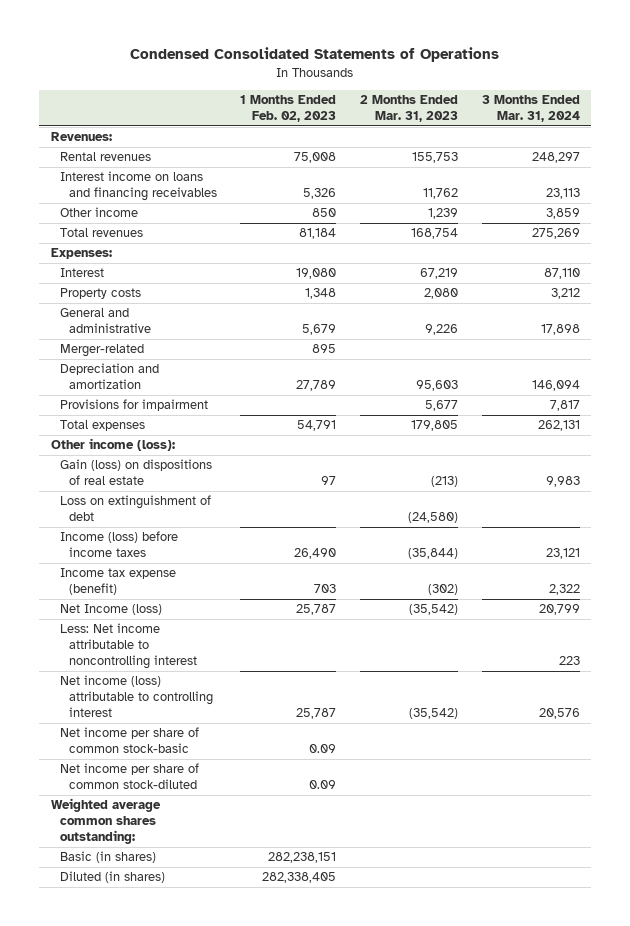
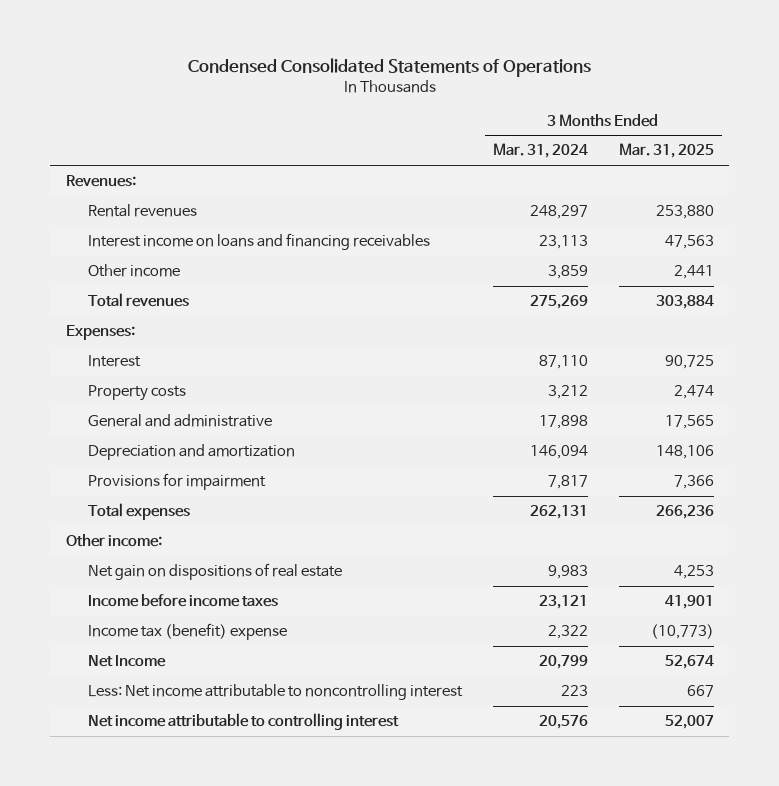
[240,95,337,123] 1 Months Ended Feb. 02, 2023 -> none
[360,95,459,123] 2 Months Ended Mar. 31, 2023 -> none
none -> [618,143,714,159] Mar. 31, 2025
[59,344,144,358] Merger-related -> none
[59,495,211,522] Loss on extinguishment of debt -> none
[50,438,175,452] Other income (loss): -> [65,533,162,547] Other income:
[59,459,212,486] Gain (loss) on dispositions of real estate -> [87,562,342,580] Net gain on dispositions of real estate
[59,531,178,558] Income (loss) before income taxes -> [87,593,278,607] Income before income taxes
[59,568,176,596] Income tax expense (benefit) -> [87,622,287,640] Income tax (benefit) expense
[59,604,162,616] Net Income (loss) -> [87,654,166,667] Net Income
[59,727,199,754] Net income per share of common stock-basic -> none
[59,763,199,790] Net income per share of common stock-diluted -> none
[50,798,161,845] Weighted average common shares outstanding: -> none
[59,851,156,864] Basic (in shares) -> none
[59,871,165,884] Diluted (in shares) -> none
[59,675,213,718] Net income (loss) attributable to controlling interest -> [87,712,399,730] Net income attributable to controlling interest

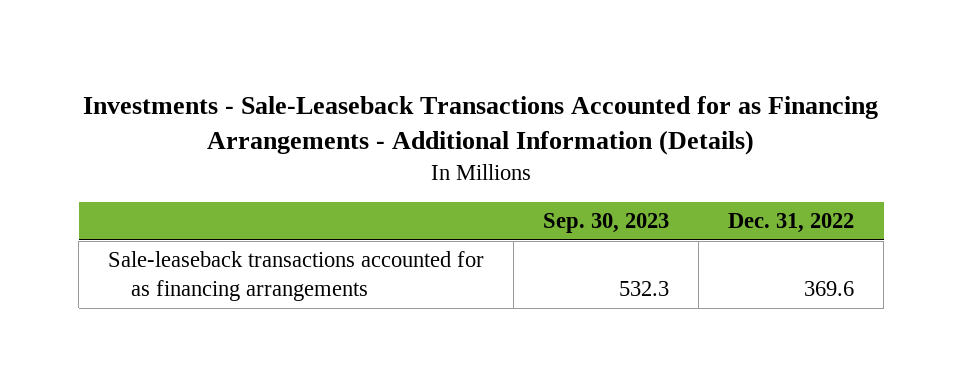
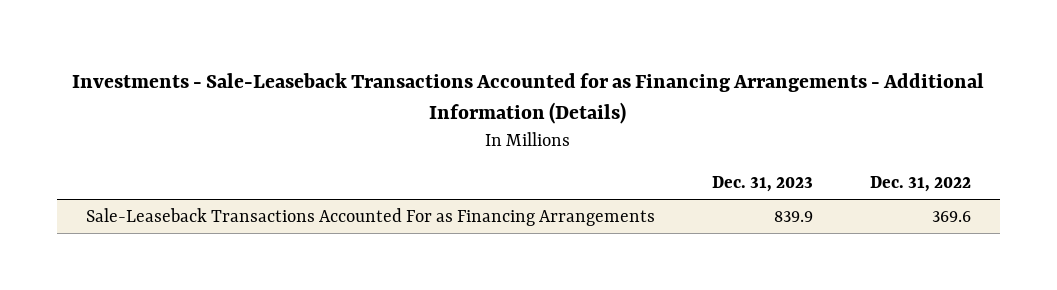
[543,213,670,234] Sep. 30, 2023 -> none
none -> [711,176,813,193] Dec. 31, 2023
[108,251,485,302] Sale-leaseback transactions accounted for as financing arrangements -> [85,208,655,227] Sale-Leaseback Transactions Accounted For as Financing Arrangements

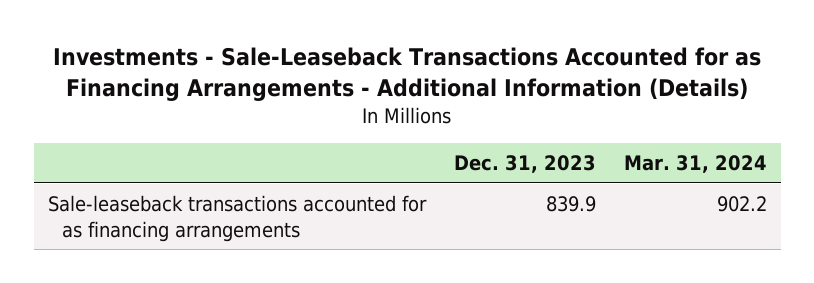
[870,176,972,193] Dec. 31, 2022 -> none
none -> [623,155,767,174] Mar. 31, 2024
[85,208,655,227] Sale-Leaseback Transactions Accounted For as Financing Arrangements -> [47,194,427,243] Sale-leaseback transactions accounted for as financing arrangements

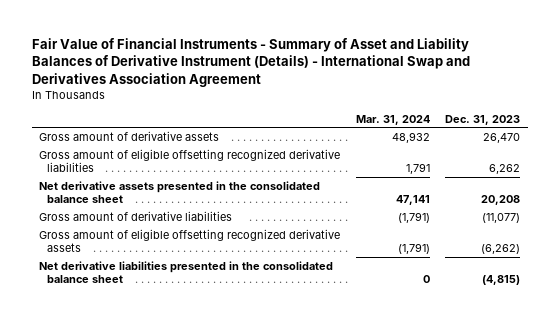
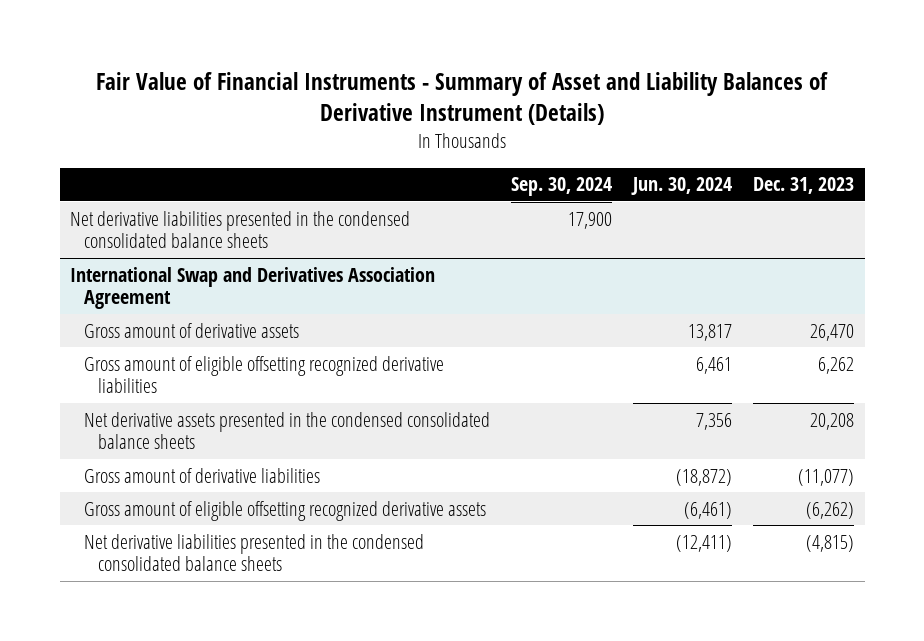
[31,37,470,87] Fair Value of Financial Instruments - Summary of Asset and Liability Balances of Derivative Instrument (Details) - International Swap and Derivatives Association Agreement -> [96,72,829,126] Fair Value of Financial Instruments - Summary of Asset and Liability Balances of Derivative Instrument (Details)
[355,114,430,125] Mar. 31, 2024 -> none
none -> [511,177,613,197] Sep. 30, 2024
none -> [631,177,733,196] Jun. 30, 2024
none -> [70,210,411,249] Net derivative liabilities presented in the condensed consolidated balance sheets
none -> [70,266,436,310] International Swap and Derivatives Association Agreement
[39,180,321,204] Net derivative assets presented in the consolidated balance sheet -> [84,411,491,450] Net derivative assets presented in the condensed consolidated balance sheets
[39,260,334,284] Net derivative liabilities presented in the consolidated balance sheet -> [84,533,425,572] Net derivative liabilities presented in the condensed consolidated balance sheets

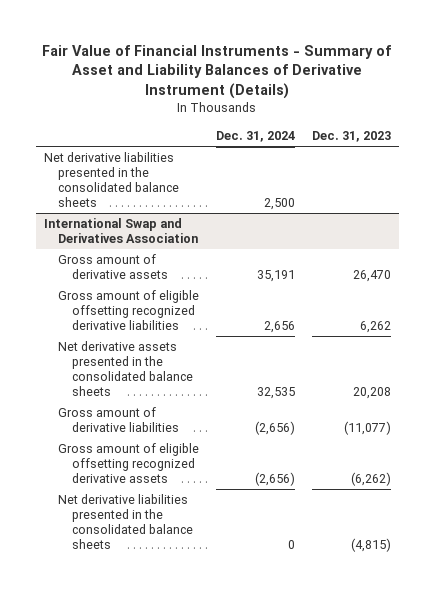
[511,177,613,197] Sep. 30, 2024 -> none
[631,177,733,196] Jun. 30, 2024 -> none
none -> [215,131,295,143] Dec. 31, 2024
[70,210,411,249] Net derivative liabilities presented in the condensed consolidated balance sheets -> [44,151,180,207] Net derivative liabilities presented in the consolidated balance sheets
[70,266,436,310] International Swap and Derivatives Association Agreement -> [44,217,199,243] International Swap and Derivatives Association
[84,411,491,450] Net derivative assets presented in the condensed consolidated balance sheets -> [58,340,194,396] Net derivative assets presented in the consolidated balance sheets
[84,533,425,572] Net derivative liabilities presented in the condensed consolidated balance sheets -> [58,493,194,549] Net derivative liabilities presented in the consolidated balance sheets

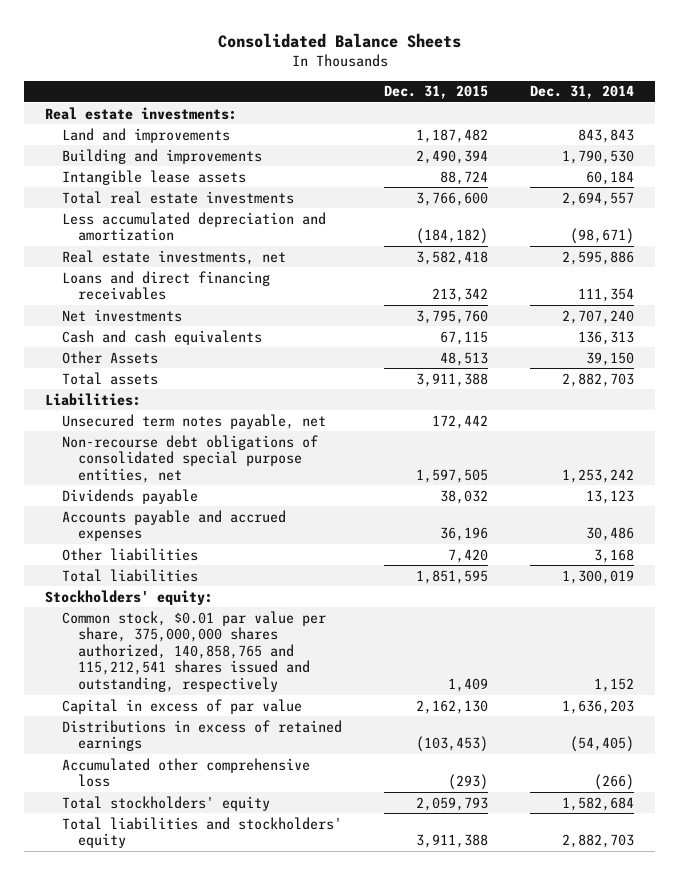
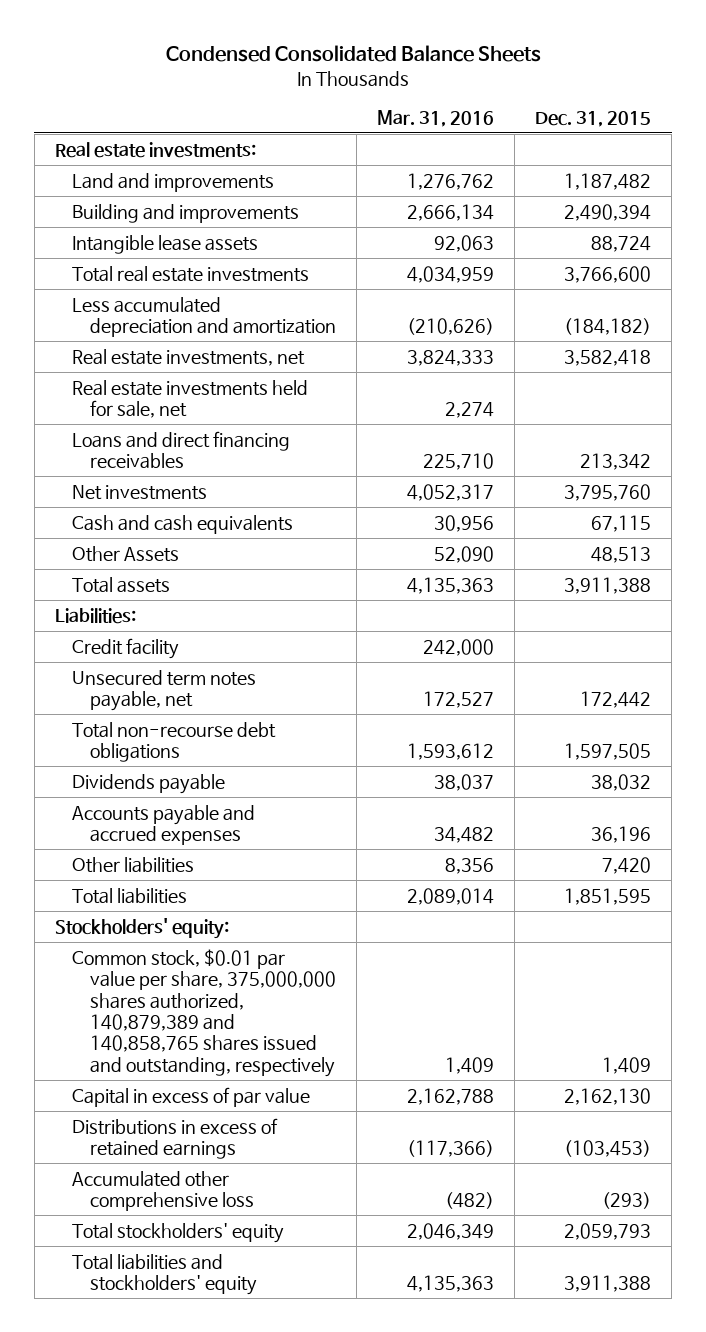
[217,32,461,48] Consolidated Balance Sheets -> [166,45,542,63] Condensed Consolidated Balance Sheets
[529,85,634,100] Dec. 31, 2014 -> none
none -> [376,109,494,127] Mar. 31, 2016
none -> [72,379,309,419] Real estate investments held for sale, net
none -> [72,637,180,659] Credit facility
[61,434,318,483] Non-recourse debt obligations of consolidated special purpose entities, net -> [72,721,277,763] Total non-recourse debt obligations
[61,610,326,693] Common stock, $0.01 par value per share, 375,000,000 shares authorized, 140,858,765 and 115,212,541 shares issued and outstanding, respectively -> [72,948,336,1077] Common stock, $0.01 par value per share, 375,000,000 shares authorized, 140,879,389 and 140,858,765 shares issued and outstanding, respectively

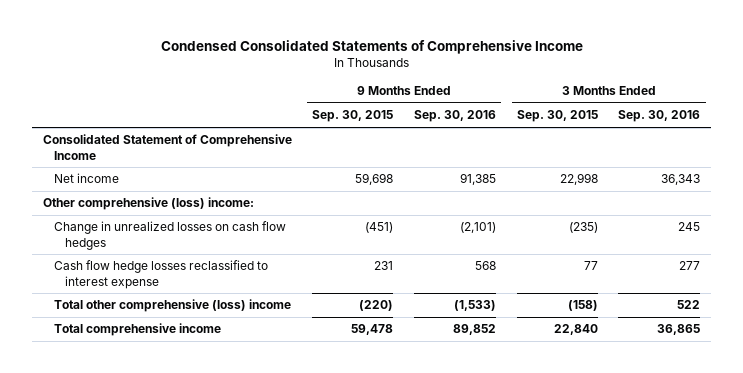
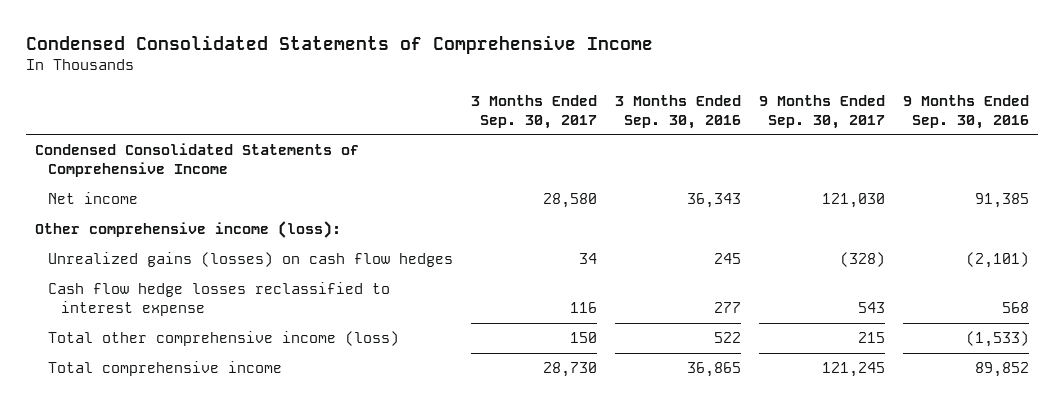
[312,110,394,123] Sep. 30, 2015 -> none
[516,110,598,123] Sep. 30, 2015 -> none
none -> [471,94,598,129] 3 Months Ended Sep. 30, 2017
none -> [758,94,885,129] 9 Months Ended Sep. 30, 2017
[42,134,292,160] Consolidated Statement of Comprehensive Income -> [35,143,360,178] Condensed Consolidated Statements of Comprehensive Income
[42,197,254,211] Other comprehensive (loss) income: -> [35,221,342,239] Other comprehensive income (loss):
[53,221,286,250] Change in unrealized losses on cash flow hedges -> [48,252,454,268] Unrealized gains (losses) on cash flow hedges
[53,299,291,313] Total other comprehensive (loss) income -> [48,331,400,347] Total other comprehensive income (loss)

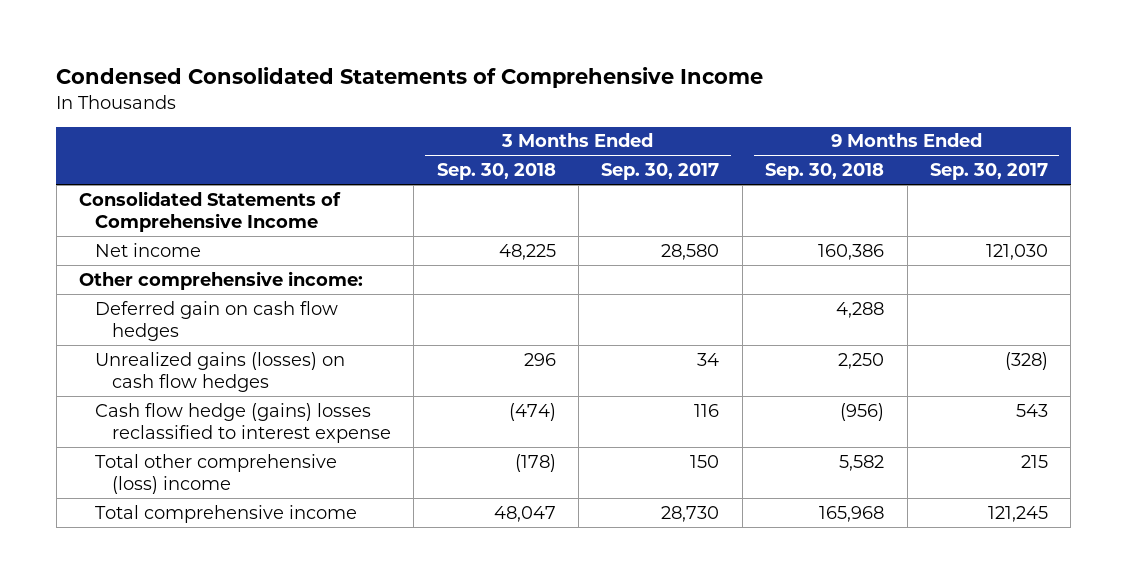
[615,94,742,129] 3 Months Ended Sep. 30, 2016 -> none
[902,94,1029,129] 9 Months Ended Sep. 30, 2016 -> none
none -> [436,163,556,181] Sep. 30, 2018
none -> [765,163,885,181] Sep. 30, 2018
[35,143,360,178] Condensed Consolidated Statements of Comprehensive Income -> [79,190,342,232] Consolidated Statements of Comprehensive Income
[35,221,342,239] Other comprehensive income (loss): -> [79,270,364,290] Other comprehensive income:
none -> [95,300,339,341] Deferred gain on cash flow hedges
[48,282,391,317] Cash flow hedge losses reclassified to interest expense -> [95,402,391,443] Cash flow hedge (gains) losses reclassified to interest expense
[48,331,400,347] Total other comprehensive income (loss) -> [95,453,338,494] Total other comprehensive (loss) income

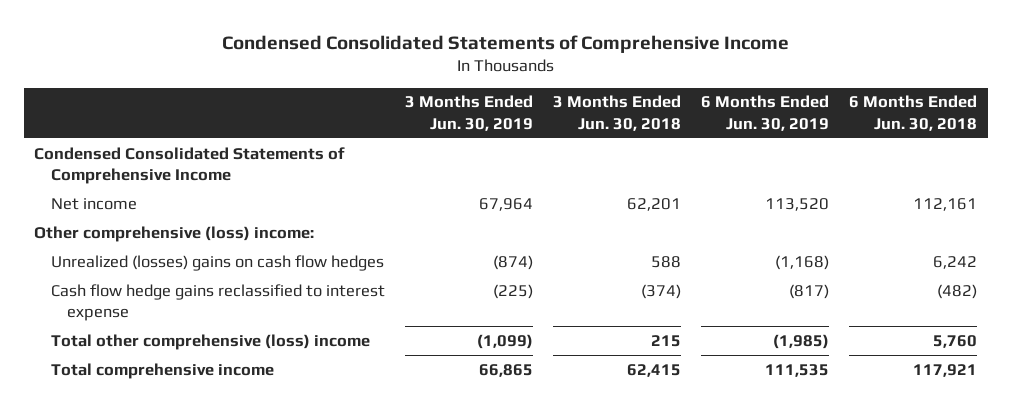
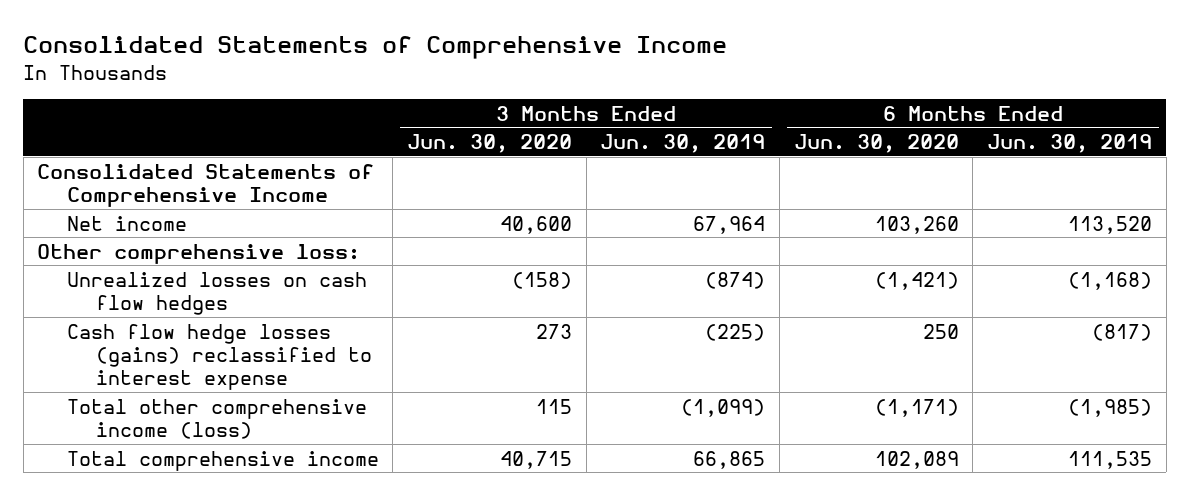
[221,35,789,54] Condensed Consolidated Statements of Comprehensive Income -> [23,36,728,60] Consolidated Statements of Comprehensive Income
[553,95,682,131] 3 Months Ended Jun. 30, 2018 -> none
[849,95,978,131] 6 Months Ended Jun. 30, 2018 -> none
none -> [406,134,572,154] Jun. 30, 2020
none -> [793,134,959,154] Jun. 30, 2020
[34,146,346,184] Condensed Consolidated Statements of Comprehensive Income -> [37,163,375,207] Consolidated Statements of Comprehensive Income
[34,225,315,242] Other comprehensive (loss) income: -> [37,243,361,264] Other comprehensive loss:
[50,254,384,271] Unrealized (losses) gains on cash flow hedges -> [66,271,367,315] Unrealized losses on cash flow hedges
[50,283,385,321] Cash flow hedge gains reclassified to interest expense -> [66,323,373,390] Cash flow hedge losses (gains) reclassified to interest expense
[50,333,370,350] Total other comprehensive (loss) income -> [66,398,367,439] Total other comprehensive income (loss)

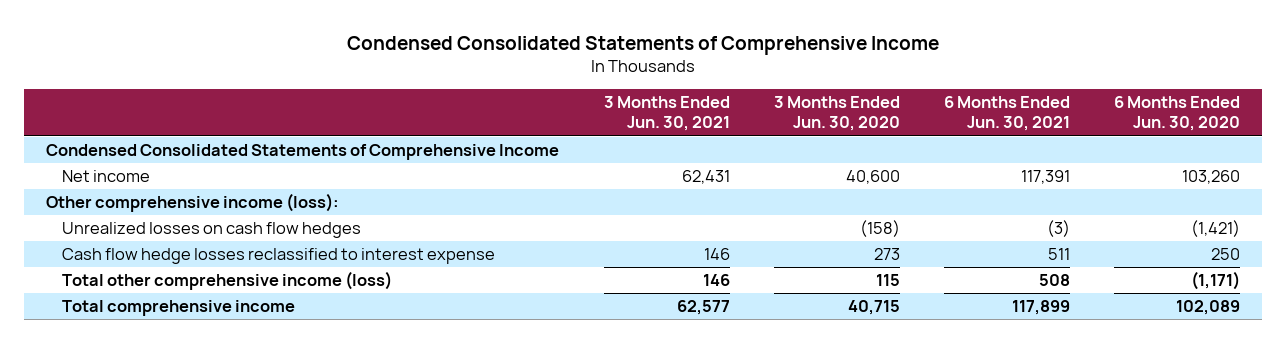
[23,36,728,60] Consolidated Statements of Comprehensive Income -> [347,35,940,55] Condensed Consolidated Statements of Comprehensive Income
[600,134,766,154] Jun. 30, 2019 -> none
[986,134,1152,154] Jun. 30, 2019 -> none
none -> [603,96,730,132] 3 Months Ended Jun. 30, 2021
none -> [943,96,1070,132] 6 Months Ended Jun. 30, 2021
[37,163,375,207] Consolidated Statements of Comprehensive Income -> [46,144,560,161] Condensed Consolidated Statements of Comprehensive Income
[37,243,361,264] Other comprehensive loss: -> [46,193,340,213] Other comprehensive income (loss):
[66,323,373,390] Cash flow hedge losses (gains) reclassified to interest expense -> [62,248,496,265] Cash flow hedge losses reclassified to interest expense

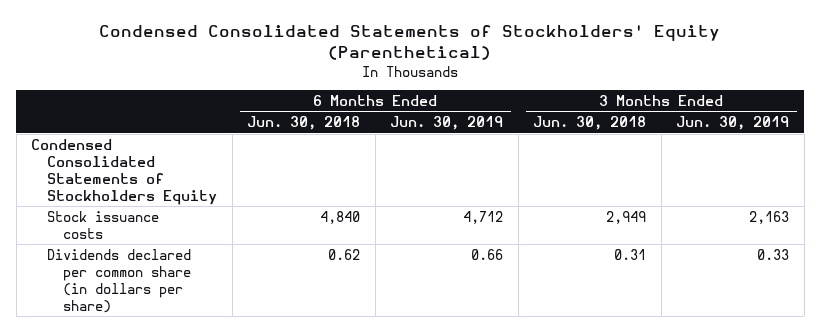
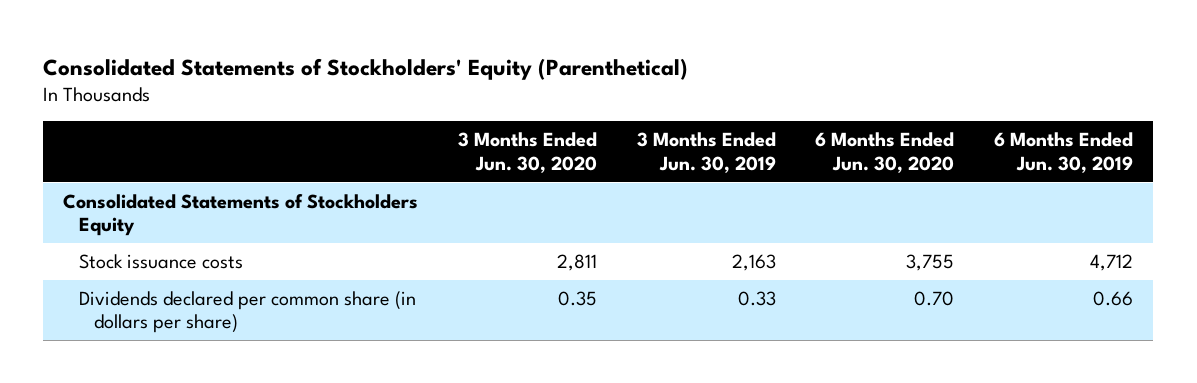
[99,25,721,61] Condensed Consolidated Statements of Stockholders' Equity (Parenthetical) -> [43,57,689,80] Consolidated Statements of Stockholders' Equity (Parenthetical)
[247,116,361,131] Jun. 30, 2018 -> none
[533,116,647,131] Jun. 30, 2018 -> none
none -> [458,132,598,173] 3 Months Ended Jun. 30, 2020
none -> [815,132,955,173] 6 Months Ended Jun. 30, 2020
[31,138,218,205] Condensed Consolidated Statements of Stockholders Equity -> [63,193,419,237] Consolidated Statements of Stockholders Equity

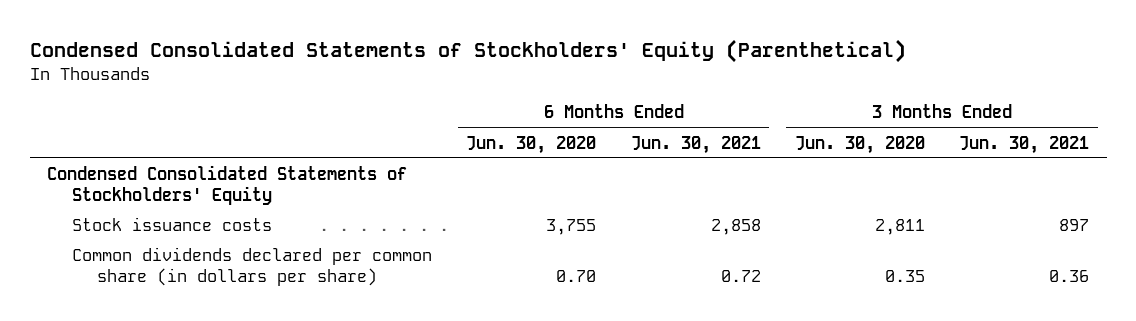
[43,57,689,80] Consolidated Statements of Stockholders' Equity (Parenthetical) -> [29,38,906,63] Condensed Consolidated Statements of Stockholders' Equity (Parenthetical)
[636,132,776,173] 3 Months Ended Jun. 30, 2019 -> none
[994,132,1134,173] 6 Months Ended Jun. 30, 2019 -> none
none -> [630,135,761,154] Jun. 30, 2021
none -> [959,135,1090,154] Jun. 30, 2021
[63,193,419,237] Consolidated Statements of Stockholders Equity -> [47,165,408,206] Condensed Consolidated Statements of Stockholders' Equity
[78,290,416,334] Dividends declared per common share (in dollars per share) -> [72,247,433,287] Common dividends declared per common share (in dollars per share)

